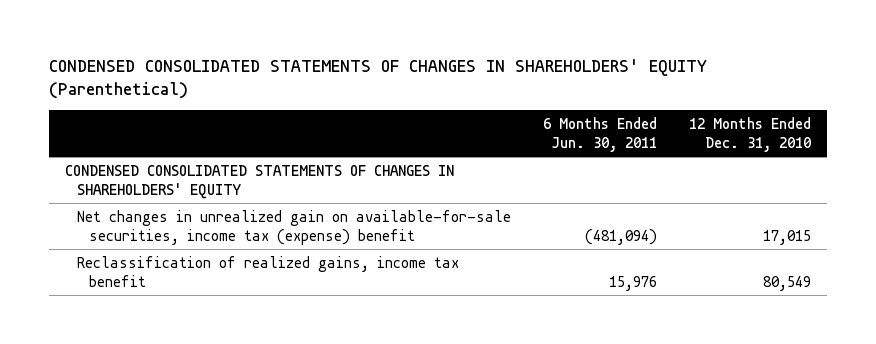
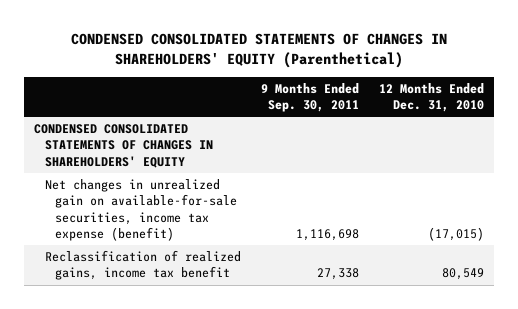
[543,117,658,152] 6 Months Ended Jun. 30, 2011 -> none
none -> [260,82,359,113] 9 Months Ended Sep. 30, 2011
[77,209,512,245] Net changes in unrealized gain on available-for-sale securities, income tax (expense) benefit -> [44,179,238,242] Net changes in unrealized gain on available-for-sale securities, income tax expense (benefit)
[762,229,811,245] 17,015 -> [427,227,484,242] (17,015)

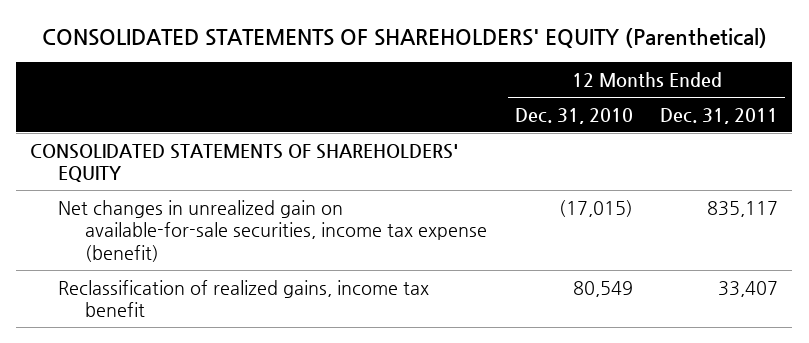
[71,33,448,68] CONDENSED CONSOLIDATED STATEMENTS OF CHANGES IN SHAREHOLDERS' EQUITY (Parenthetical) -> [42,28,768,49] CONSOLIDATED STATEMENTS OF SHAREHOLDERS' EQUITY (Parenthetical)
[260,82,359,113] 9 Months Ended Sep. 30, 2011 -> none
none -> [660,107,779,124] Dec. 31, 2011
[34,124,213,168] CONDENSED CONSOLIDATED STATEMENTS OF CHANGES IN SHAREHOLDERS' EQUITY -> [30,143,459,183] CONSOLIDATED STATEMENTS OF SHAREHOLDERS' EQUITY

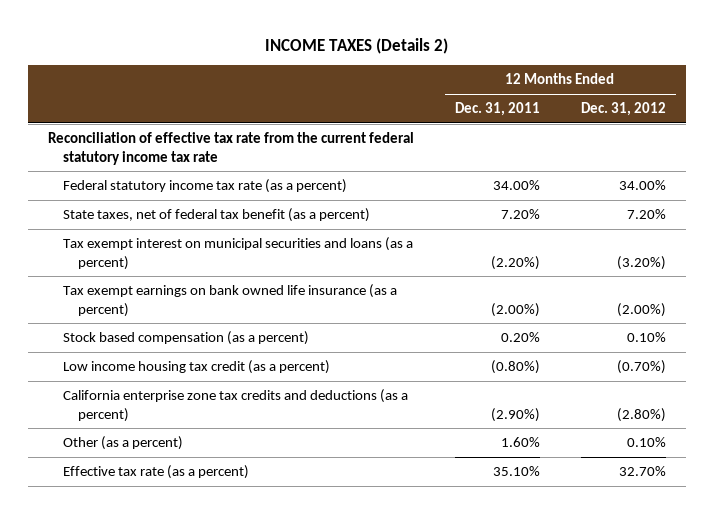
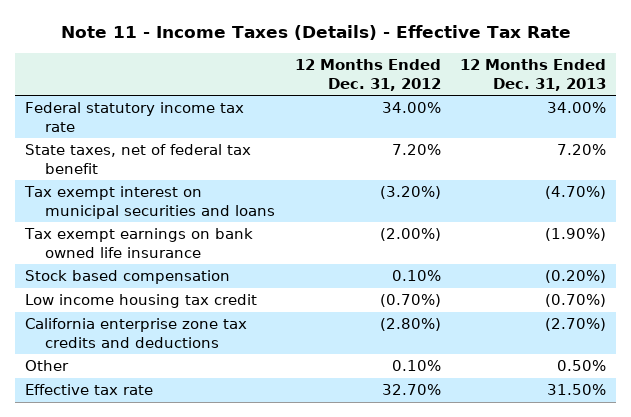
[264,37,448,54] INCOME TAXES (Details 2) -> [60,25,571,41] Note 11 - Income Taxes (Details) - Effective Tax Rate
[454,102,540,117] Dec. 31, 2011 -> none
none -> [460,59,607,91] 12 Months Ended Dec. 31, 2013
[48,132,415,165] Reconciliation of effective tax rate from the current federal statutory income tax rate -> none
[62,179,347,194] Federal statutory income tax rate (as a percent) -> [25,102,245,132] Federal statutory income tax rate
[62,208,370,223] State taxes, net of federal tax benefit (as a percent) -> [25,144,252,174] State taxes, net of federal tax benefit
[62,237,413,270] Tax exempt interest on municipal securities and loans (as a percent) -> [24,186,275,219] Tax exempt interest on municipal securities and loans
[62,284,397,317] Tax exempt earnings on bank owned life insurance (as a percent) -> [24,228,254,258] Tax exempt earnings on bank owned life insurance
[62,331,309,346] Stock based compensation (as a percent) -> [25,270,231,285] Stock based compensation
[62,360,330,375] Low income housing tax credit (as a percent) -> [25,294,258,309] Low income housing tax credit
[62,389,408,422] California enterprise zone tax credits and deductions (as a percent) -> [25,318,248,348] California enterprise zone tax credits and deductions
[62,436,183,451] Other (as a percent) -> [25,360,70,372] Other
[62,465,249,480] Effective tax rate (as a percent) -> [25,384,154,396] Effective tax rate

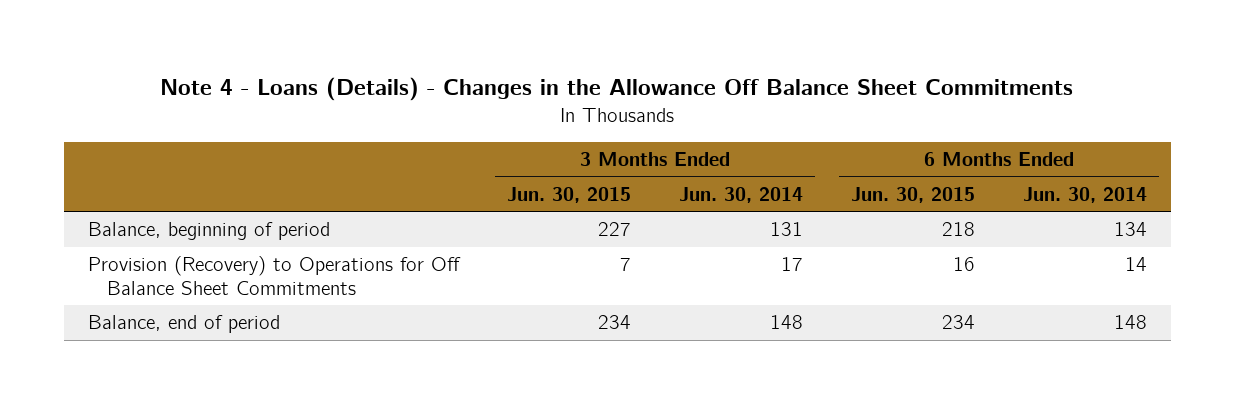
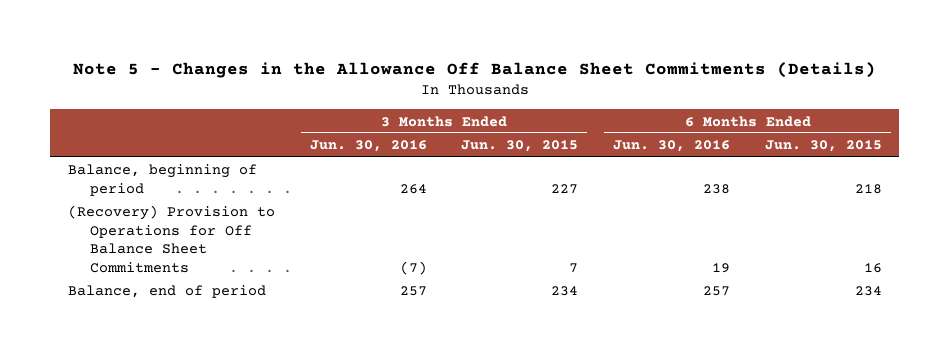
[160,76,1074,101] Note 4 - Loans (Details) - Changes in the Allowance Off Balance Sheet Commitments -> [72,61,876,78] Note 5 - Changes in the Allowance Off Balance Sheet Commitments (Details)
[678,186,803,203] Jun. 30, 2014 -> none
[1022,186,1147,203] Jun. 30, 2014 -> none
none -> [309,140,427,153] Jun. 30, 2016
none -> [613,140,731,153] Jun. 30, 2016
[88,256,462,295] Provision (Recovery) to Operations for Off Balance Sheet Commitments -> [67,205,275,273] (Recovery) Provision to Operations for Off Balance Sheet Commitments

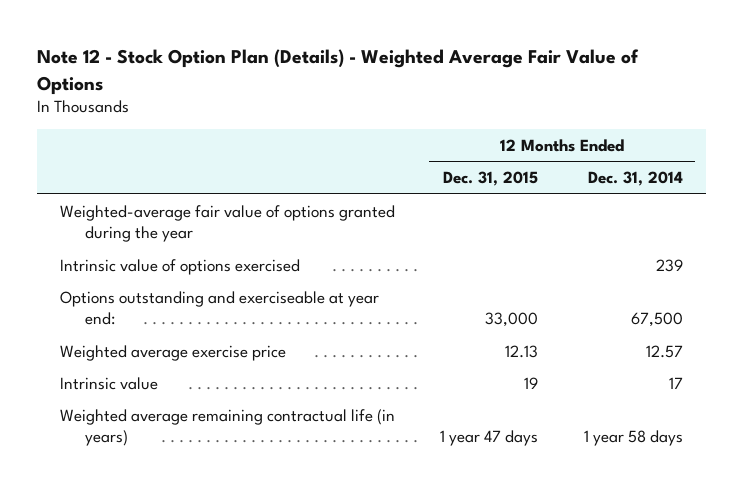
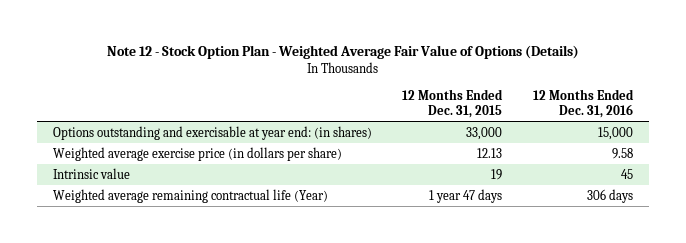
[36,49,639,95] Note 12 - Stock Option Plan (Details) - Weighted Average Fair Value of Options -> [106,45,579,60] Note 12 - Stock Option Plan - Weighted Average Fair Value of Options (Details)
[588,171,684,187] Dec. 31, 2014 -> none
none -> [533,89,635,118] 12 Months Ended Dec. 31, 2016
[59,204,395,243] Weighted-average fair value of options granted during the year -> none
[59,258,300,275] Intrinsic value of options exercised -> none
[59,290,379,326] Options outstanding and exerciseable at year end: -> [52,125,372,140] Options outstanding and exercisable at year end: (in shares)
[59,344,286,361] Weighted average exercise price -> [52,146,342,161] Weighted average exercise price (in dollars per share)
[59,408,395,447] Weighted average remaining contractual life (in years) -> [52,188,328,203] Weighted average remaining contractual life (Year)

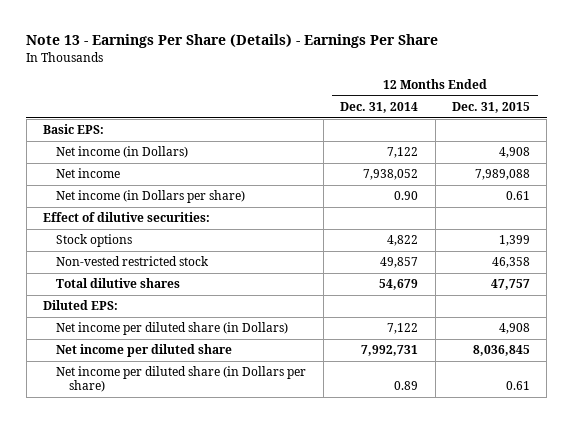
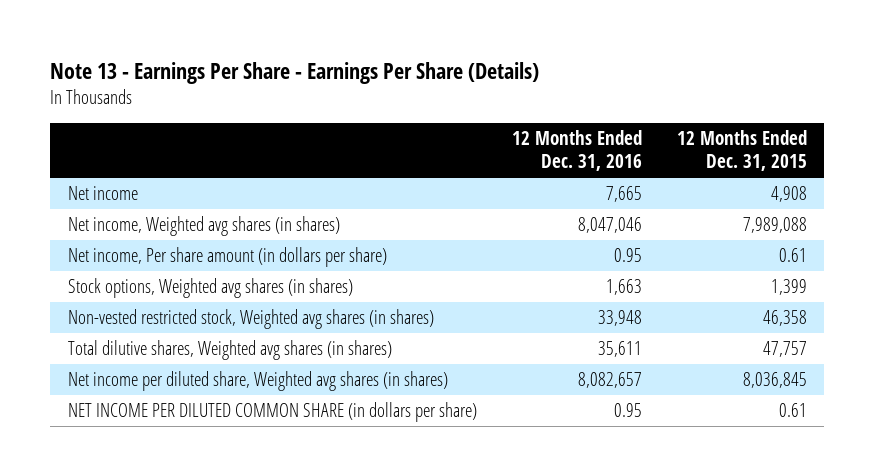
[26,34,439,49] Note 13 - Earnings Per Share (Details) - Earnings Per Share -> [50,61,540,84] Note 13 - Earnings Per Share - Earnings Per Share (Details)
[340,102,419,114] Dec. 31, 2014 -> none
none -> [511,129,642,172] 12 Months Ended Dec. 31, 2016
[43,124,105,135] Basic EPS: -> none
[43,212,211,223] Effect of dilutive securities: -> none
[43,300,119,311] Diluted EPS: -> none
[56,322,289,336] Net income per diluted share (in Dollars) -> none
[56,146,189,159] Net income (in Dollars) -> [67,186,138,201] Net income
[56,168,121,179] Net income -> [67,216,340,237] Net income, Weighted avg shares (in shares)
[56,190,246,204] Net income (in Dollars per share) -> [67,247,387,268] Net income, Per share amount (in dollars per share)
[56,234,133,248] Stock options -> [67,278,353,299] Stock options, Weighted avg shares (in shares)
[56,256,210,267] Non-vested restricted stock -> [67,309,434,330] Non-vested restricted stock, Weighted avg shares (in shares)
[56,278,181,289] Total dilutive shares -> [67,340,392,361] Total dilutive shares, Weighted avg shares (in shares)
[56,344,233,358] Net income per diluted share -> [67,371,448,392] Net income per diluted share, Weighted avg shares (in shares)
[56,366,307,393] Net income per diluted share (in Dollars per share) -> [67,402,477,423] NET INCOME PER DILUTED COMMON SHARE (in dollars per share)

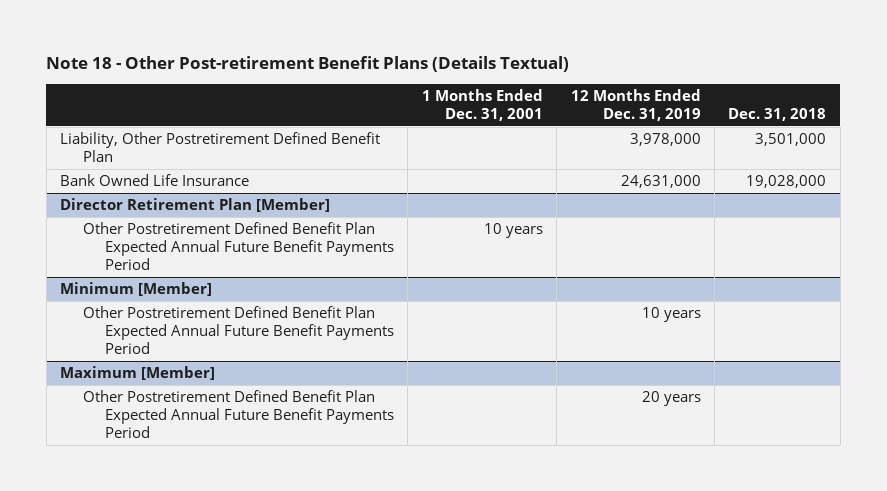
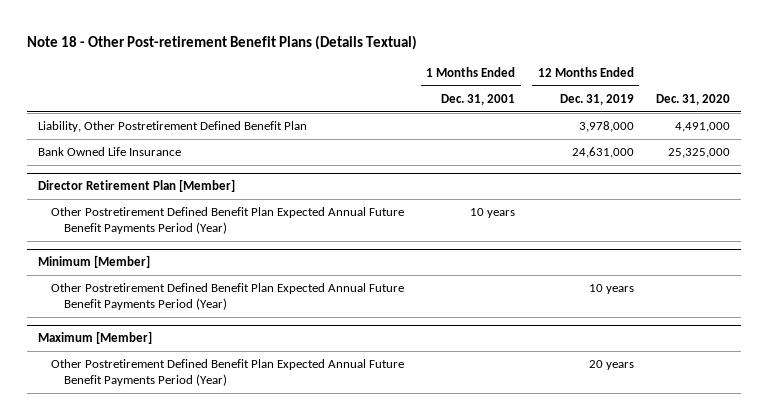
[728,107,827,121] Dec. 31, 2018 -> none
none -> [655,94,730,106] Dec. 31, 2020
[82,222,394,270] Other Postretirement Defined Benefit Plan Expected Annual Future Benefit Payments Period -> [51,207,405,235] Other Postretirement Defined Benefit Plan Expected Annual Future Benefit Payments Period (Year)
[82,306,394,354] Other Postretirement Defined Benefit Plan Expected Annual Future Benefit Payments Period -> [51,283,405,311] Other Postretirement Defined Benefit Plan Expected Annual Future Benefit Payments Period (Year)
[82,390,394,438] Other Postretirement Defined Benefit Plan Expected Annual Future Benefit Payments Period -> [51,359,405,387] Other Postretirement Defined Benefit Plan Expected Annual Future Benefit Payments Period (Year)

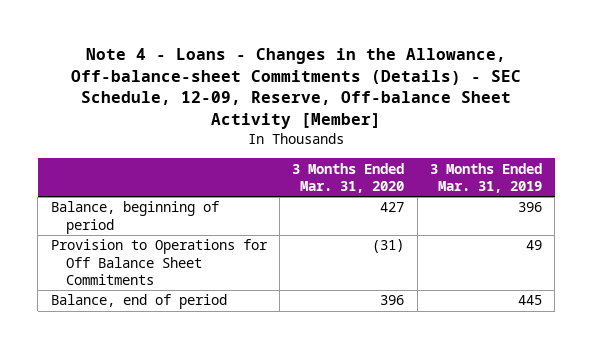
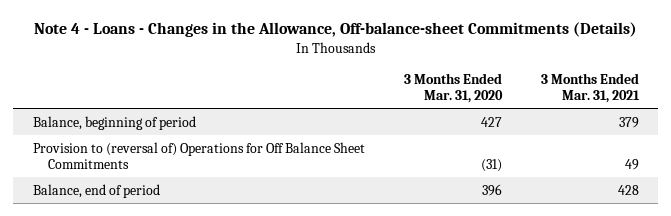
[71,47,522,130] Note 4 - Loans - Changes in the Allowance, Off-balance-sheet Commitments (Details) - SEC Schedule, 12-09, Reserve, Off-balance Sheet Activity [Member] -> [33,22,637,38] Note 4 - Loans - Changes in the Allowance, Off-balance-sheet Commitments (Details)
[429,162,542,193] 3 Months Ended Mar. 31, 2019 -> none
none -> [540,72,640,103] 3 Months Ended Mar. 31, 2021
[50,239,268,285] Provision to Operations for Off Balance Sheet Commitments -> [32,141,365,169] Provision to (reversal of) Operations for Off Balance Sheet Commitments

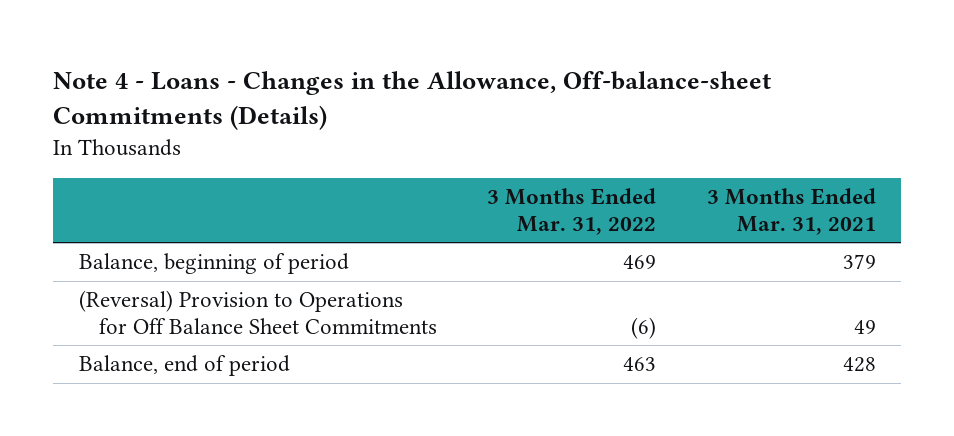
[403,72,503,103] 3 Months Ended Mar. 31, 2020 -> none
none -> [487,188,657,235] 3 Months Ended Mar. 31, 2022
[32,141,365,169] Provision to (reversal of) Operations for Off Balance Sheet Commitments -> [78,290,437,334] (Reversal) Provision to Operations for Off Balance Sheet Commitments

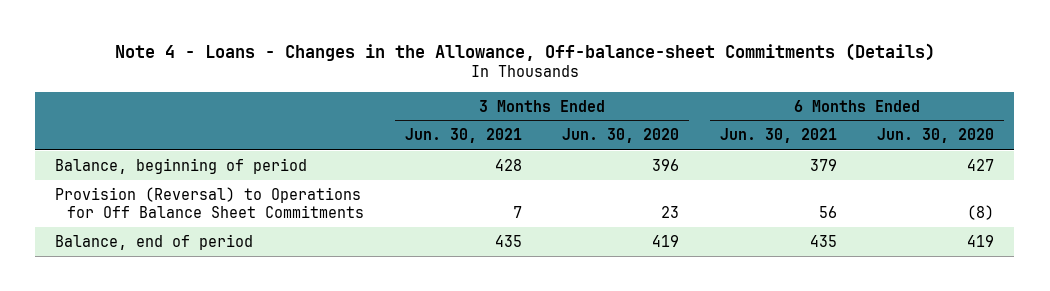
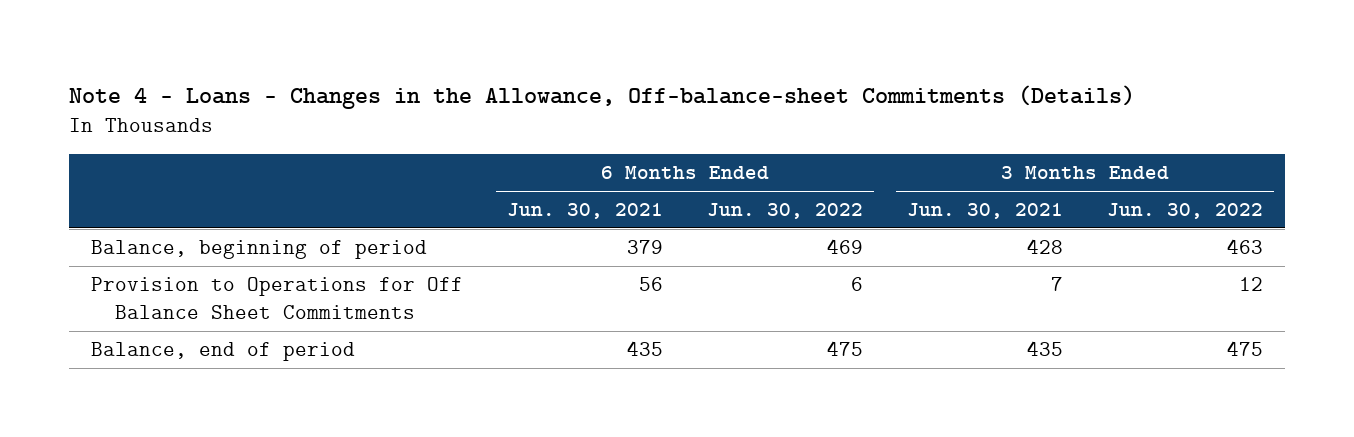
[562,128,680,144] Jun. 30, 2020 -> none
[877,128,995,144] Jun. 30, 2020 -> none
none -> [707,203,864,220] Jun. 30, 2022
none -> [1107,203,1264,220] Jun. 30, 2022
[55,186,365,218] Provision (Reversal) to Operations for Off Balance Sheet Commitments -> [91,277,464,319] Provision to Operations for Off Balance Sheet Commitments

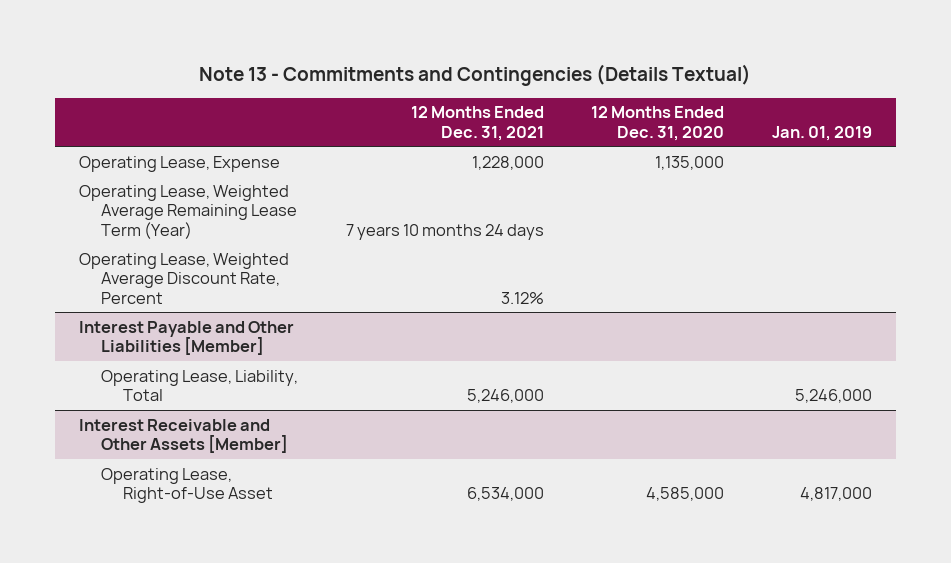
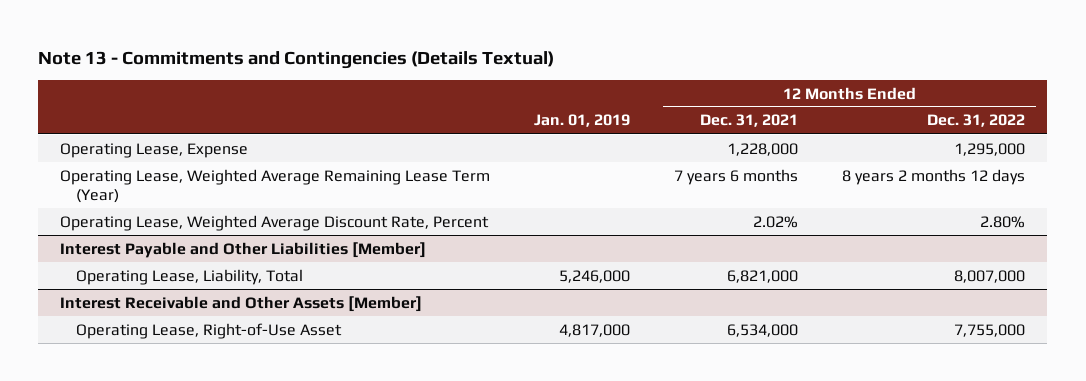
[591,106,725,141] 12 Months Ended Dec. 31, 2020 -> none
none -> [927,114,1026,128] Dec. 31, 2022
[345,223,544,240] 7 years 10 months 24 days -> [674,168,799,185] 7 years 6 months
[500,291,544,304] 3.12% -> [753,215,799,228] 2.02%
[466,389,544,404] 5,246,000 -> [727,269,799,283] 6,821,000

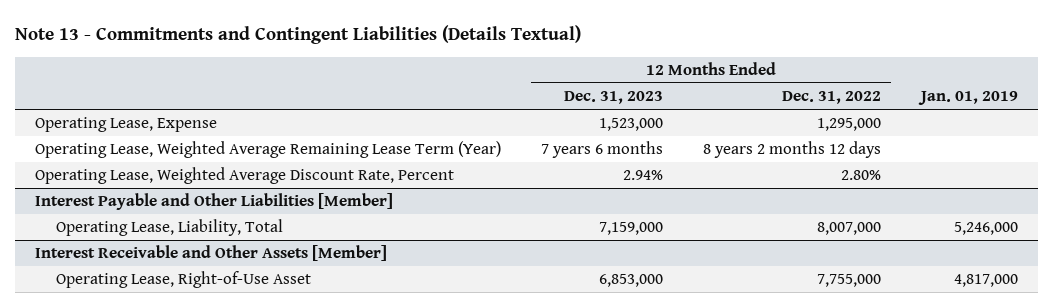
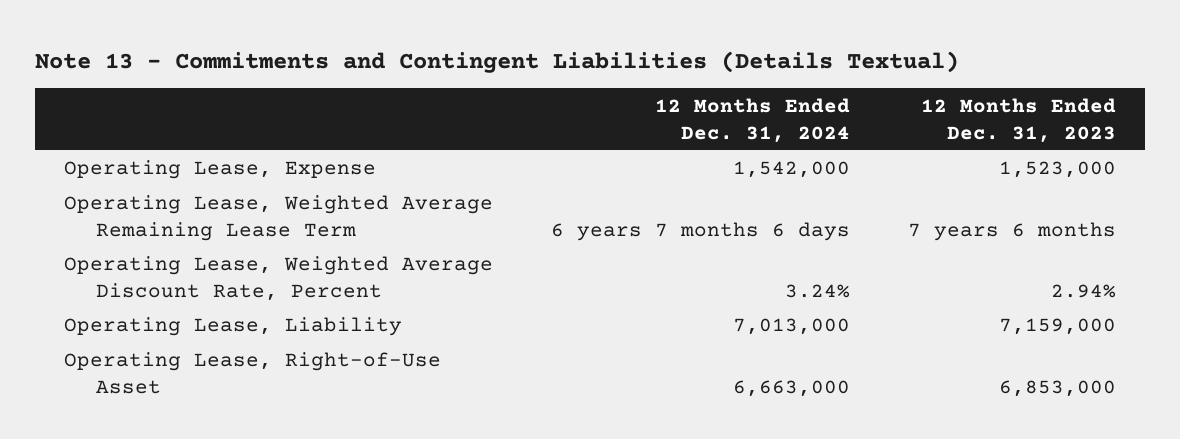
[781,91,881,105] Dec. 31, 2022 -> none
[917,91,1018,106] Jan. 01, 2019 -> none
none -> [655,97,851,143] 12 Months Ended Dec. 31, 2024
[34,141,501,159] Operating Lease, Weighted Average Remaining Lease Term (Year) -> [64,195,494,242] Operating Lease, Weighted Average Remaining Lease Term
[34,193,393,211] Interest Payable and Other Liabilities [Member] -> none
[34,245,387,262] Interest Receivable and Other Assets [Member] -> none
[56,219,284,237] Operating Lease, Liability, Total -> [64,317,403,337] Operating Lease, Liability

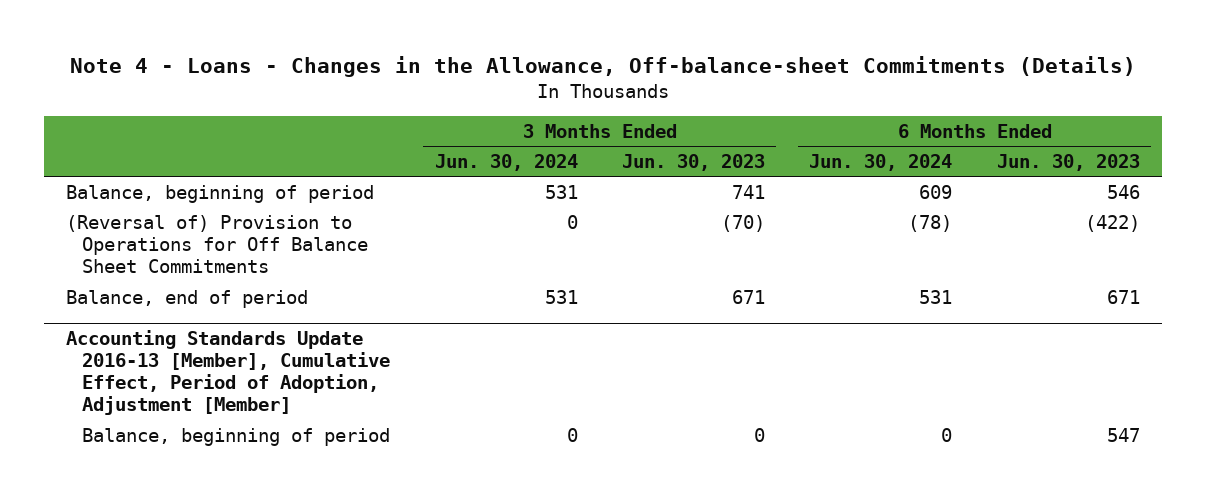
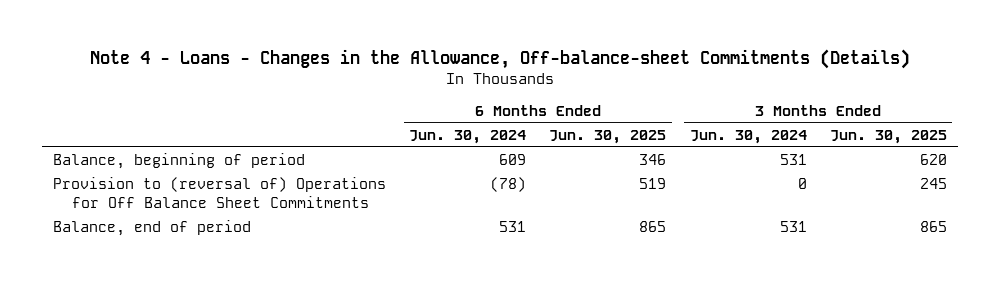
[621,153,765,171] Jun. 30, 2023 -> none
[996,153,1140,171] Jun. 30, 2023 -> none
none -> [549,129,667,144] Jun. 30, 2025
none -> [829,129,947,144] Jun. 30, 2025
[66,214,369,274] (Reversal of) Provision to Operations for Off Balance Sheet Commitments -> [53,177,387,208] Provision to (reversal of) Operations for Off Balance Sheet Commitments
[66,329,391,416] Accounting Standards Update 2016-13 [Member], Cumulative Effect, Period of Adoption, Adjustment [Member] -> none
[82,427,391,446] Balance, beginning of period -> none

